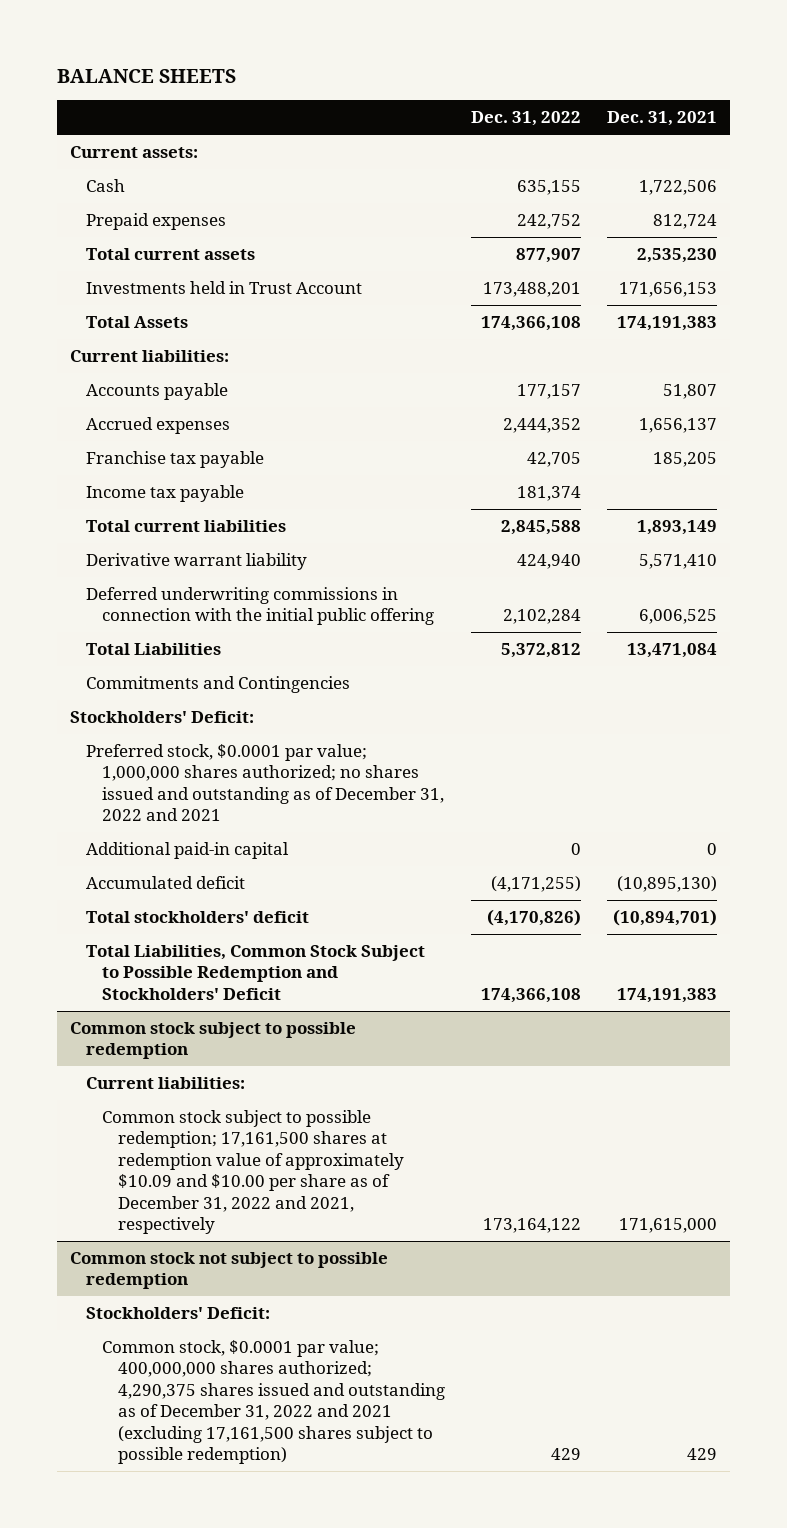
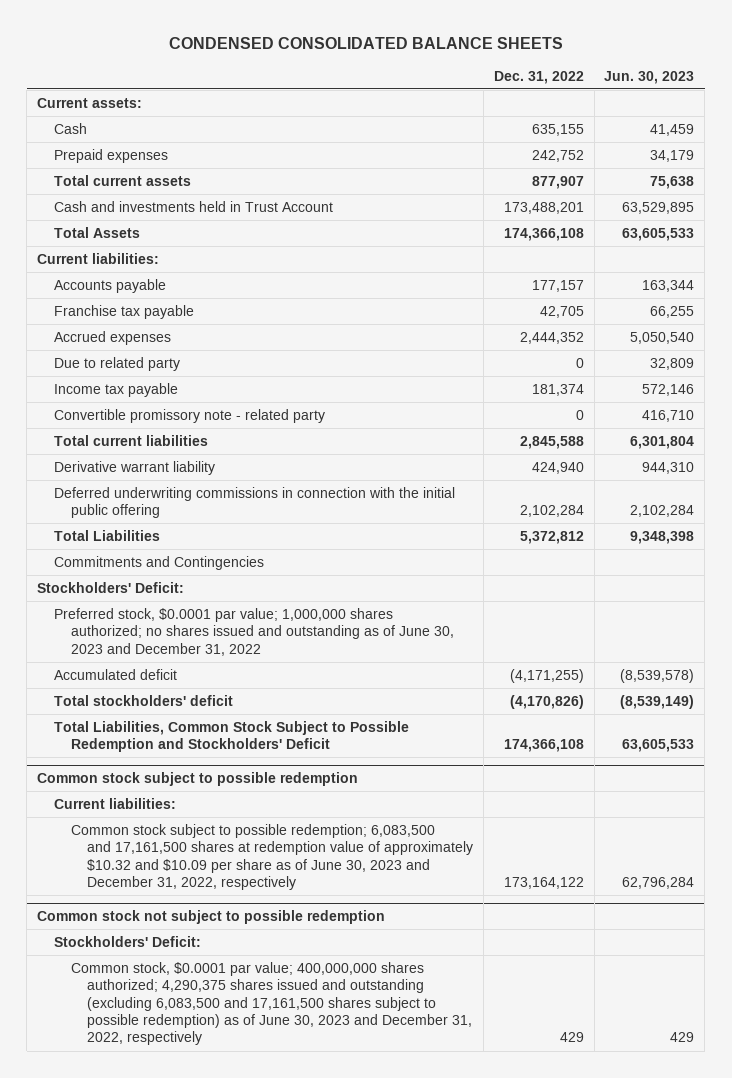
[56,69,236,84] BALANCE SHEETS -> [168,36,563,49] CONDENSED CONSOLIDATED BALANCE SHEETS
[607,111,718,127] Dec. 31, 2021 -> none
none -> [604,70,695,84] Jun. 30, 2023
[85,281,362,295] Investments held in Trust Account -> [53,200,333,212] Cash and investments held in Trust Account
[85,417,230,435] Accrued expenses -> [53,330,171,345] Accrued expenses
none -> [53,356,180,371] Due to related party
none -> [53,408,325,423] Convertible promissory note - related party
[85,842,289,860] Additional paid-in capital -> none
[85,744,445,822] Preferred stock, $0.0001 par value; 1,000,000 shares authorized; no shares issued and outstanding as of December 31, 2022 and 2021 -> [53,607,454,656] Preferred stock, $0.0001 par value; 1,000,000 shares authorized; no shares issued and outstanding as of June 30, 2023 and December 31, 2022
[102,1110,405,1235] Common stock subject to possible redemption; 17,161,500 shares at redemption value of approximately $10.09 and $10.00 per share as of December 31, 2022 and 2021, respectively -> [70,823,474,891] Common stock subject to possible redemption; 6,083,500 and 17,161,500 shares at redemption value of approximately $10.32 and $10.09 per share as of June 30, 2023 and December 31, 2022, respectively
[102,1340,446,1465] Common stock, $0.0001 par value; 400,000,000 shares authorized; 4,290,375 shares issued and outstanding as of December 31, 2022 and 2021 (excluding 17,161,500 shares subject to possible redemption) -> [70,961,473,1046] Common stock, $0.0001 par value; 400,000,000 shares authorized; 4,290,375 shares issued and outstanding (excluding 6,083,500 and 17,161,500 shares subject to possible redemption) as of June 30, 2023 and December 31, 2022, respectively

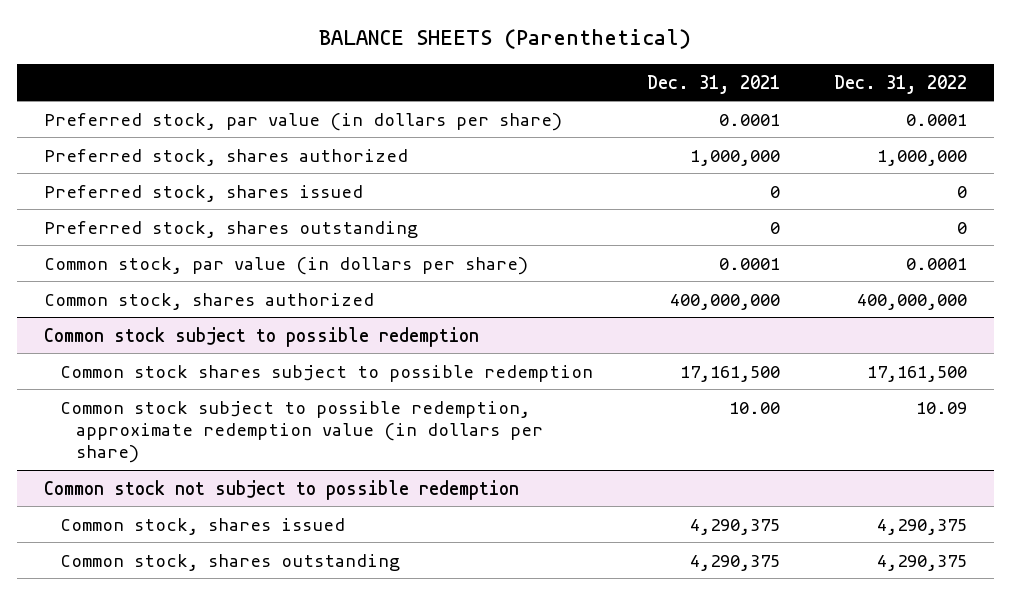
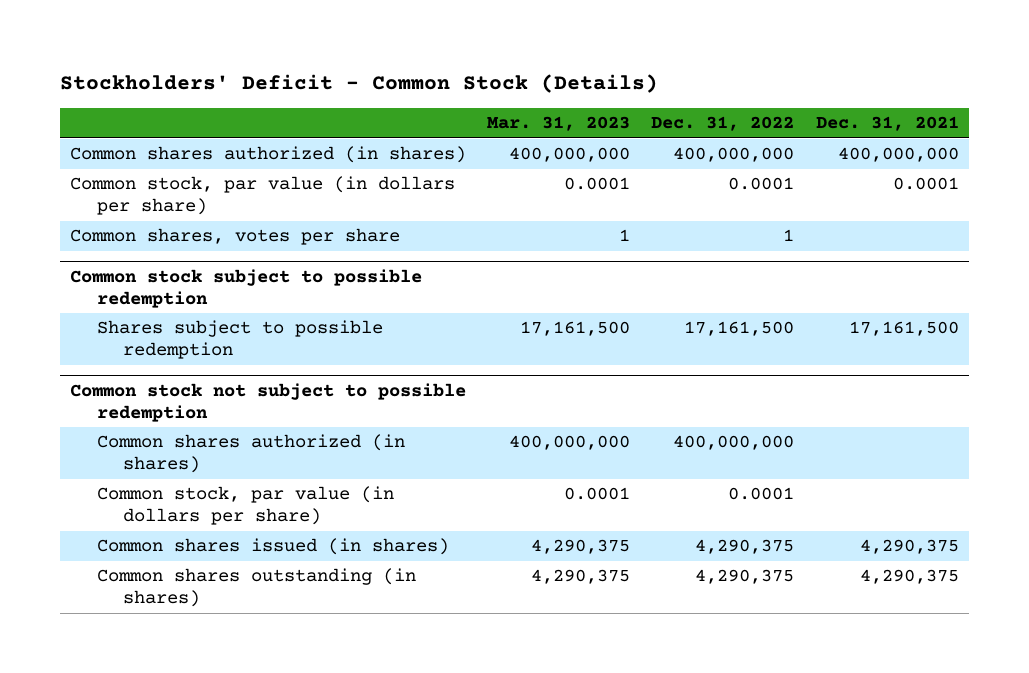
[319,29,692,50] BALANCE SHEETS (Parenthetical) -> [59,74,658,94] Stockholders' Deficit - Common Stock (Details)
none -> [487,116,631,132] Mar. 31, 2023
[43,112,562,131] Preferred stock, par value (in dollars per share) -> none
[43,148,408,166] Preferred stock, shares authorized -> none
[43,184,363,202] Preferred stock, shares issued -> none
[43,220,418,238] Preferred stock, shares outstanding -> none
none -> [70,146,467,164] Common shares authorized (in shares)
[43,292,374,310] Common stock, shares authorized -> none
none -> [70,228,401,246] Common shares, votes per share
[59,400,543,464] Common stock subject to possible redemption, approximate redemption value (in dollars per share) -> none
[59,364,593,382] Common stock shares subject to possible redemption -> [96,320,383,360] Shares subject to possible redemption
none -> [96,434,405,474] Common shares authorized (in shares)
none -> [96,486,394,526] Common stock, par value (in dollars per share)
[59,517,345,535] Common stock, shares issued -> [96,538,449,556] Common shares issued (in shares)
[59,553,400,571] Common stock, shares outstanding -> [96,568,416,608] Common shares outstanding (in shares)

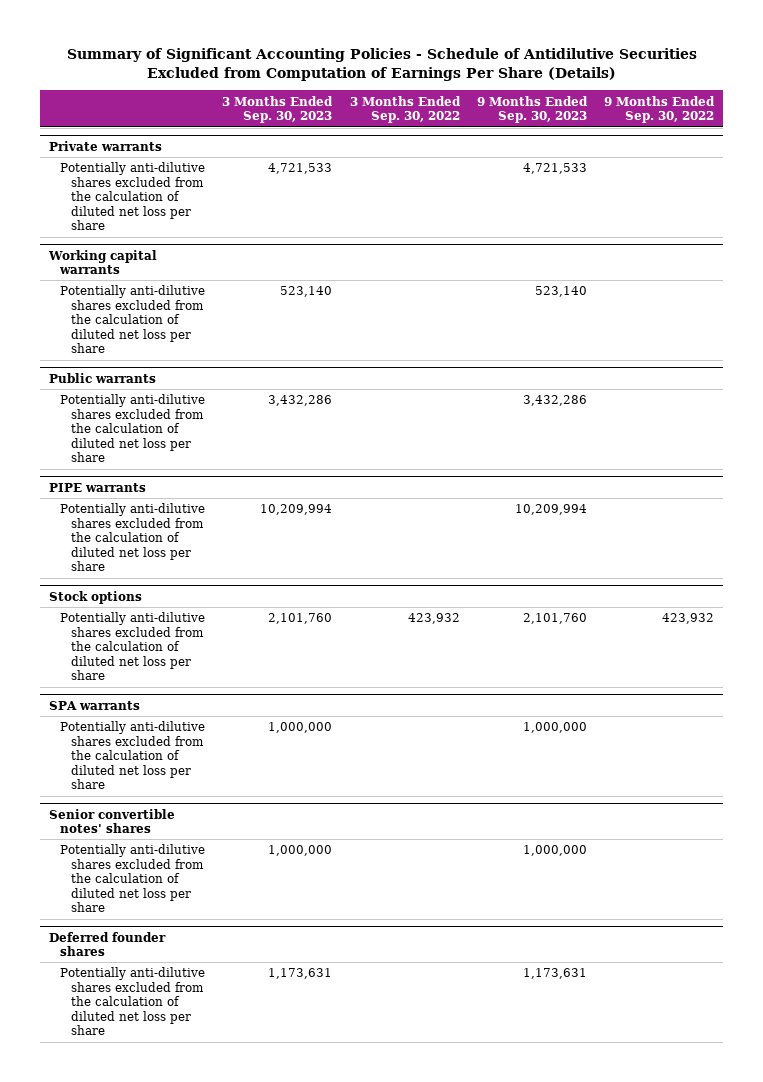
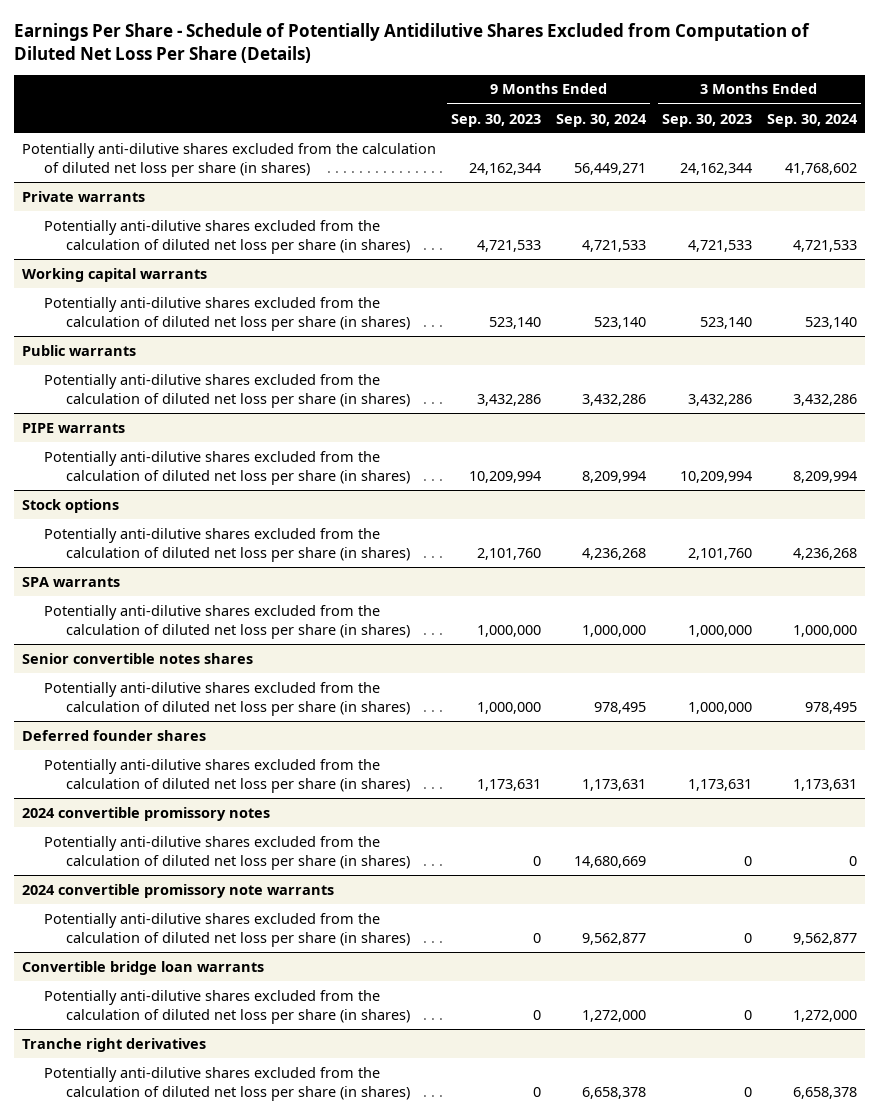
[66,48,697,82] Summary of Significant Accounting Policies - Schedule of Antidilutive Securities Excluded from Computation of Earnings Per Share (Details) -> [14,22,811,63] Earnings Per Share - Schedule of Potentially Antidilutive Shares Excluded from Computation of Diluted Net Loss Per Share (Details)
[349,95,461,124] 3 Months Ended Sep. 30, 2022 -> none
[604,95,716,124] 9 Months Ended Sep. 30, 2022 -> none
none -> [556,113,648,127] Sep. 30, 2024
none -> [767,113,859,127] Sep. 30, 2024
none -> [21,142,436,177] Potentially anti-dilutive shares excluded from the calculation of diluted net loss per share (in shares)
[60,162,206,231] Potentially anti-dilutive shares excluded from the calculation of diluted net loss per share -> [43,219,410,254] Potentially anti-dilutive shares excluded from the calculation of diluted net loss per share (in shares)
[60,285,206,354] Potentially anti-dilutive shares excluded from the calculation of diluted net loss per share -> [43,296,410,331] Potentially anti-dilutive shares excluded from the calculation of diluted net loss per share (in shares)
[60,394,206,463] Potentially anti-dilutive shares excluded from the calculation of diluted net loss per share -> [43,373,410,408] Potentially anti-dilutive shares excluded from the calculation of diluted net loss per share (in shares)
[60,503,206,572] Potentially anti-dilutive shares excluded from the calculation of diluted net loss per share -> [43,450,410,485] Potentially anti-dilutive shares excluded from the calculation of diluted net loss per share (in shares)
[60,612,206,681] Potentially anti-dilutive shares excluded from the calculation of diluted net loss per share -> [43,527,410,562] Potentially anti-dilutive shares excluded from the calculation of diluted net loss per share (in shares)
[60,721,206,790] Potentially anti-dilutive shares excluded from the calculation of diluted net loss per share -> [43,604,410,639] Potentially anti-dilutive shares excluded from the calculation of diluted net loss per share (in shares)
[48,808,175,834] Senior convertible notes' shares -> [21,652,253,664] Senior convertible notes shares
[60,844,206,913] Potentially anti-dilutive shares excluded from the calculation of diluted net loss per share -> [43,681,410,716] Potentially anti-dilutive shares excluded from the calculation of diluted net loss per share (in shares)
[60,967,206,1036] Potentially anti-dilutive shares excluded from the calculation of diluted net loss per share -> [43,758,410,793] Potentially anti-dilutive shares excluded from the calculation of diluted net loss per share (in shares)
none -> [21,806,270,821] 2024 convertible promissory notes
none -> [43,835,410,870] Potentially anti-dilutive shares excluded from the calculation of diluted net loss per share (in shares)
none -> [21,883,334,898] 2024 convertible promissory note warrants
none -> [43,912,410,947] Potentially anti-dilutive shares excluded from the calculation of diluted net loss per share (in shares)
none -> [21,960,264,975] Convertible bridge loan warrants
none -> [43,989,410,1024] Potentially anti-dilutive shares excluded from the calculation of diluted net loss per share (in shares)
none -> [21,1037,206,1052] Tranche right derivatives
none -> [43,1066,410,1101] Potentially anti-dilutive shares excluded from the calculation of diluted net loss per share (in shares)

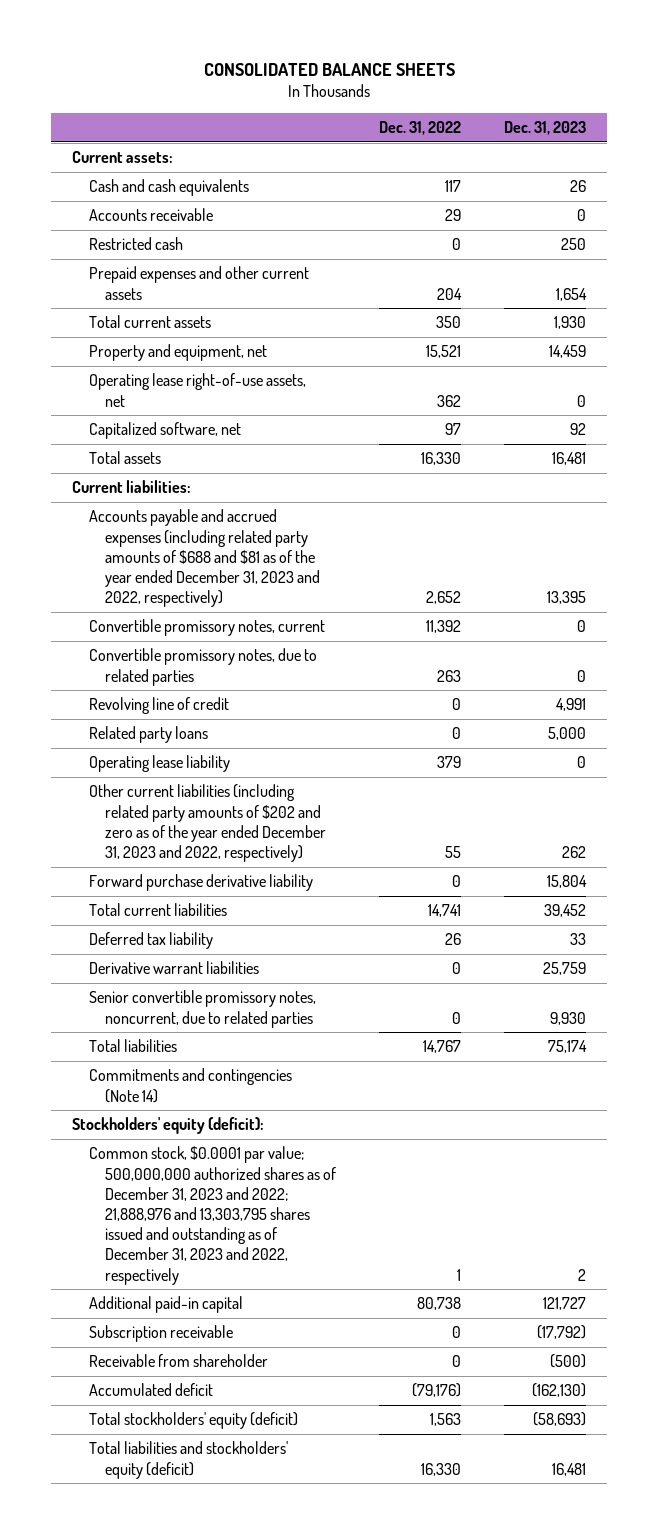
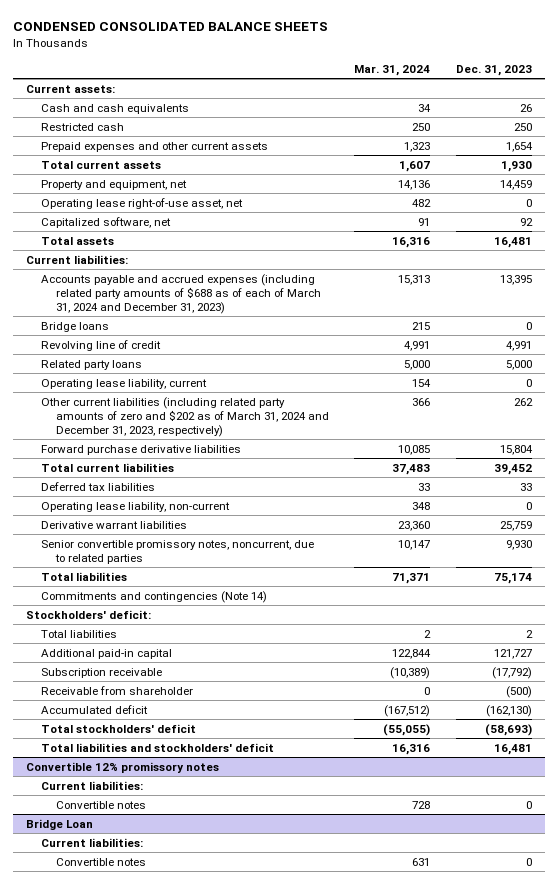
[203,62,455,76] CONSOLIDATED BALANCE SHEETS -> [13,22,329,32] CONDENSED CONSOLIDATED BALANCE SHEETS
[378,121,461,136] Dec. 31, 2022 -> none
none -> [354,64,431,76] Mar. 31, 2024
[88,208,213,222] Accounts receivable -> none
[88,373,306,407] Operating lease right-of-use assets, net -> [40,197,243,209] Operating lease right-of-use asset, net
[88,619,325,637] Convertible promissory notes, current -> none
[88,648,317,686] Convertible promissory notes, due to related parties -> none
[88,509,321,608] Accounts payable and accrued expenses (including related party amounts of $688 and $81 as of the year ended December 31, 2023 and 2022, respectively) -> [40,273,321,314] Accounts payable and accrued expenses (including related party amounts of $688 as of each of March 31, 2024 and December 31, 2023)
none -> [40,321,109,332] Bridge loans
[88,755,230,773] Operating lease liability -> [40,378,207,389] Operating lease liability, current
[88,784,327,862] Other current liabilities (including related party amounts of $202 and zero as of the year ended December 31, 2023 and 2022, respectively) -> [40,396,329,437] Other current liabilities (including related party amounts of zero and $202 as of March 31, 2024 and December 31, 2023, respectively)
[88,874,313,892] Forward purchase derivative liability -> [40,444,241,455] Forward purchase derivative liabilities
[88,932,213,950] Deferred tax liability -> [40,481,155,491] Deferred tax liabilities
none -> [40,501,230,512] Operating lease liability, non-current
[72,1117,265,1135] Stockholders' equity (deficit): -> [26,609,152,619] Stockholders' deficit:
[88,1146,337,1285] Common stock, $0.0001 par value; 500,000,000 authorized shares as of December 31, 2023 and 2022; 21,888,976 and 13,303,795 shares issued and outstanding as of December 31, 2023 and 2022, respectively -> [40,629,117,638] Total liabilities
[88,1412,298,1430] Total stockholders' equity (deficit) -> [40,723,196,733] Total stockholders' deficit
[88,1441,288,1479] Total liabilities and stockholders' equity (deficit) -> [40,742,274,752] Total liabilities and stockholders' deficit
none -> [26,761,220,773] Convertible 12% promissory notes
none -> [40,780,143,790] Current liabilities:
none -> [55,800,146,809] Convertible notes
none -> [26,818,94,830] Bridge Loan
none -> [40,837,143,847] Current liabilities:
none -> [55,857,146,866] Convertible notes

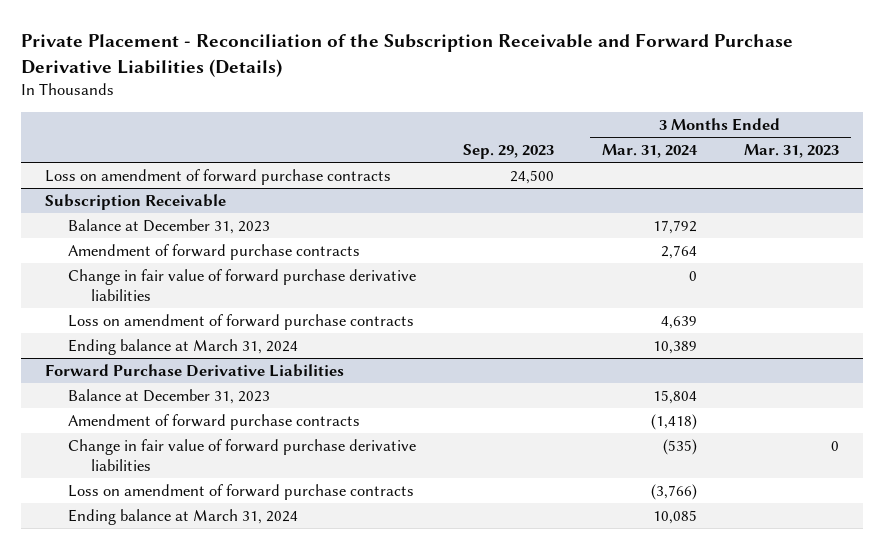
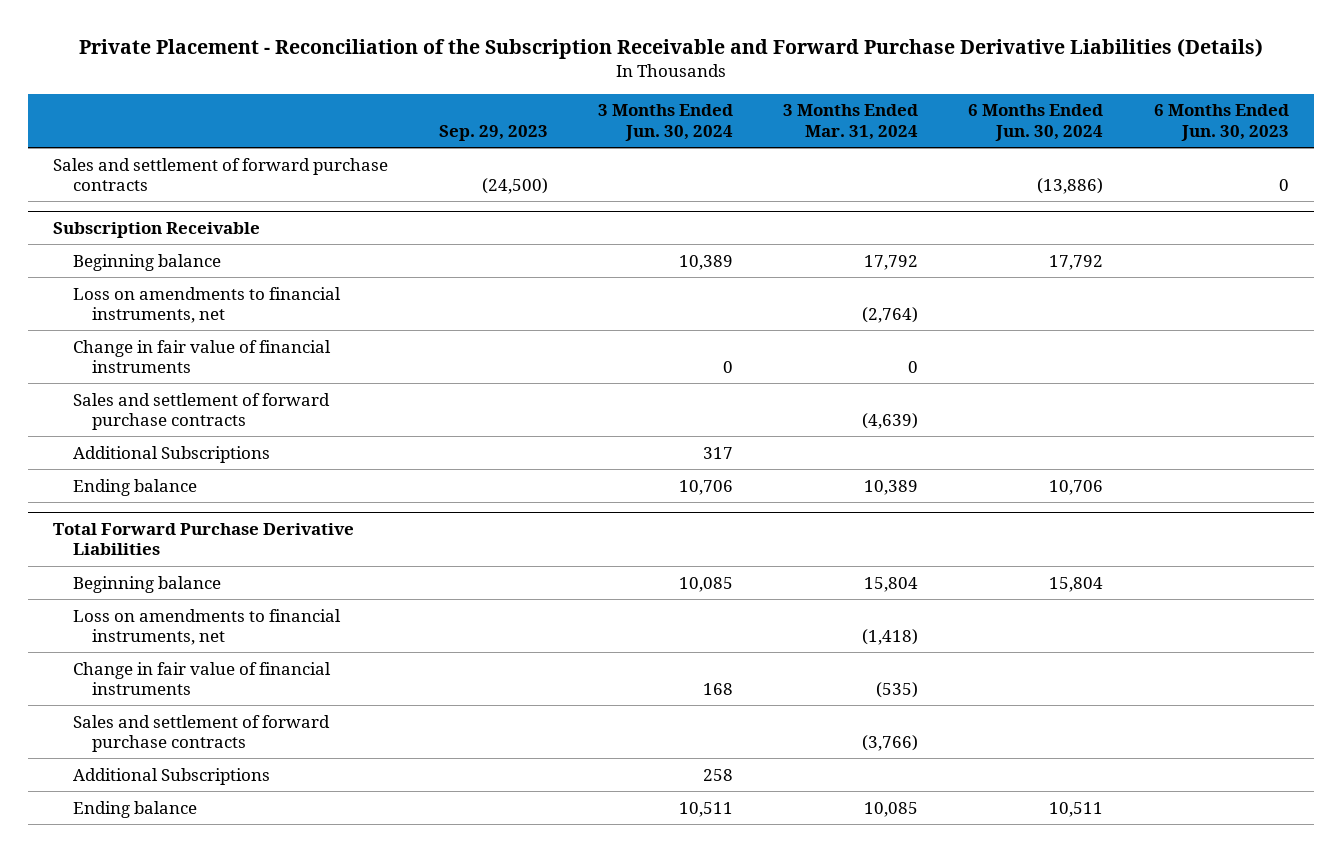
[743,144,839,159] Mar. 31, 2023 -> none
none -> [597,104,733,141] 3 Months Ended Jun. 30, 2024
none -> [968,104,1104,141] 6 Months Ended Jun. 30, 2024
none -> [1153,104,1289,141] 6 Months Ended Jun. 30, 2023
[44,168,391,185] Loss on amendment of forward purchase contracts -> [53,157,389,191] Sales and settlement of forward purchase contracts
[510,169,555,184] 24,500 -> [481,177,548,194] (24,500)
[67,243,360,260] Amendment of forward purchase contracts -> none
[67,218,270,234] Balance at December 31, 2023 -> [72,253,221,271] Beginning balance
none -> [72,286,341,323] Loss on amendments to financial instruments, net
[67,268,416,302] Change in fair value of forward purchase derivative liabilities -> [72,339,331,373] Change in fair value of financial instruments
[67,313,414,330] Loss on amendment of forward purchase contracts -> [72,392,330,430] Sales and settlement of forward purchase contracts
[660,315,697,329] 4,639 -> [862,412,919,429] (4,639)
none -> [72,445,270,463] Additional Subscriptions
[67,338,298,355] Ending balance at March 31, 2024 -> [72,478,197,496] Ending balance
[44,363,344,377] Forward Purchase Derivative Liabilities -> [53,522,355,556] Total Forward Purchase Derivative Liabilities
[67,388,270,404] Balance at December 31, 2023 -> [72,575,221,593] Beginning balance
[67,413,360,430] Amendment of forward purchase contracts -> [72,608,341,645] Loss on amendments to financial instruments, net
[67,438,416,472] Change in fair value of forward purchase derivative liabilities -> [72,661,331,695] Change in fair value of financial instruments
[67,483,414,500] Loss on amendment of forward purchase contracts -> [72,714,330,752] Sales and settlement of forward purchase contracts
none -> [72,767,270,785] Additional Subscriptions
[67,508,298,525] Ending balance at March 31, 2024 -> [72,800,197,818] Ending balance

